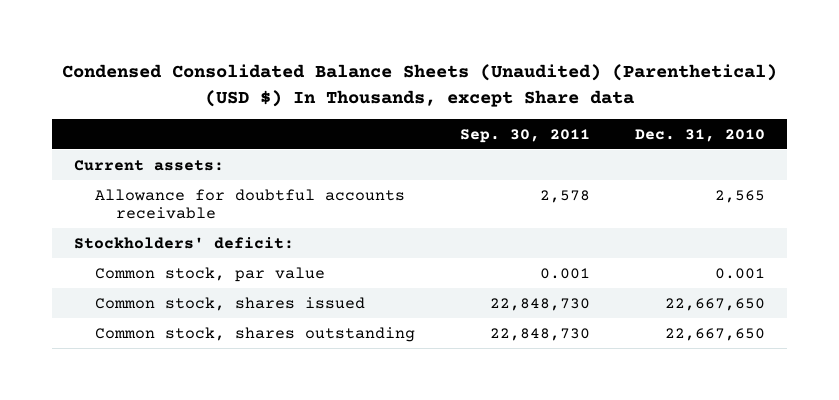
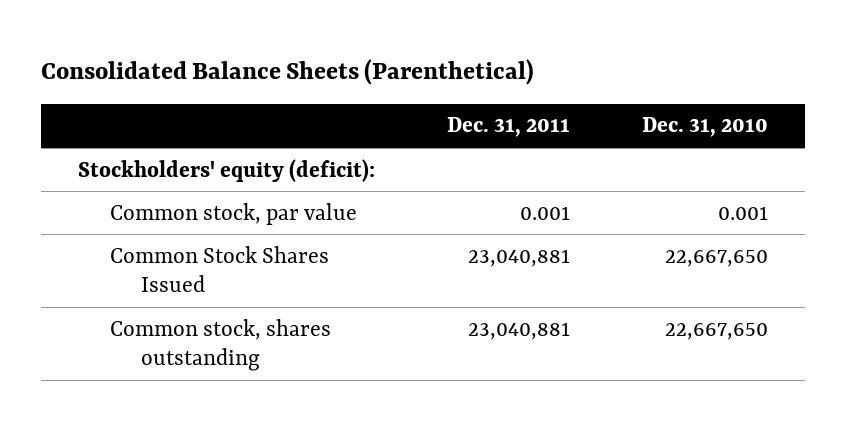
[61,64,777,107] Condensed Consolidated Balance Sheets (Unaudited) (Parenthetical) (USD $) In Thousands, except Share data -> [41,59,535,86] Consolidated Balance Sheets (Parenthetical)
[460,128,591,143] Sep. 30, 2011 -> none
none -> [447,117,571,138] Dec. 31, 2011
[74,159,225,171] Current assets: -> none
[95,188,406,220] Allowance for doubtful accounts receivable -> none
[74,236,295,249] Stockholders' deficit: -> [77,158,375,182] Stockholders' equity (deficit):
[95,296,366,311] Common stock, shares issued -> [109,245,329,293] Common Stock Shares Issued

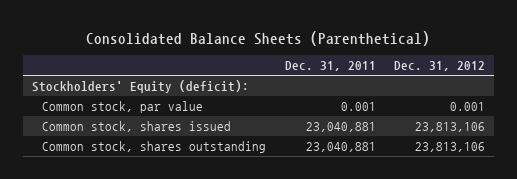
[642,117,769,138] Dec. 31, 2010 -> none
none -> [393,61,485,72] Dec. 31, 2012
[77,158,375,182] Stockholders' equity (deficit): -> [31,80,249,94] Stockholders' Equity (deficit):
[109,245,329,293] Common Stock Shares Issued -> [42,121,232,133] Common stock, shares issued

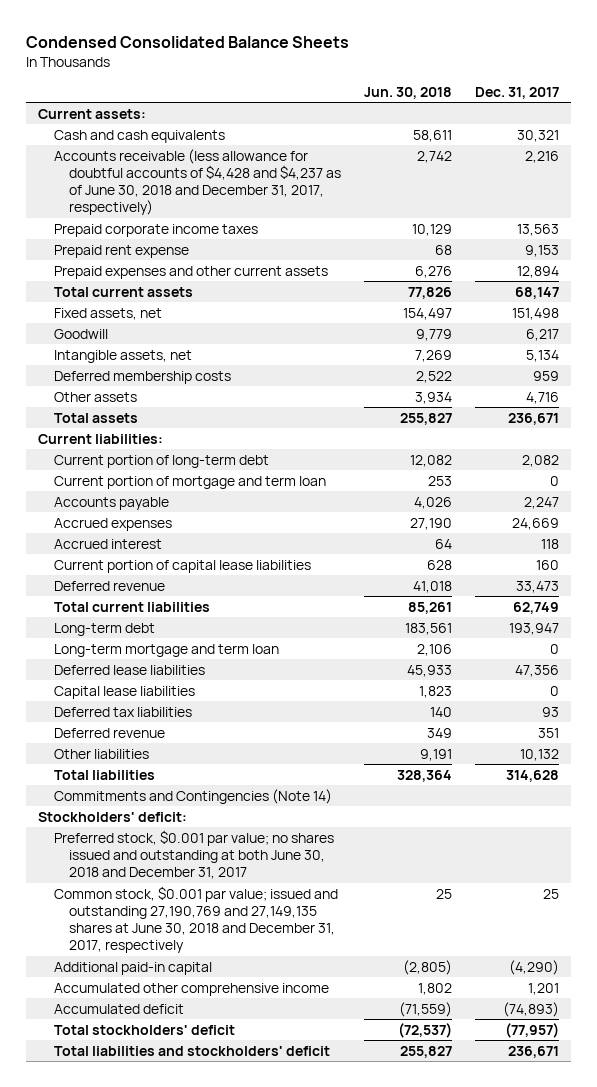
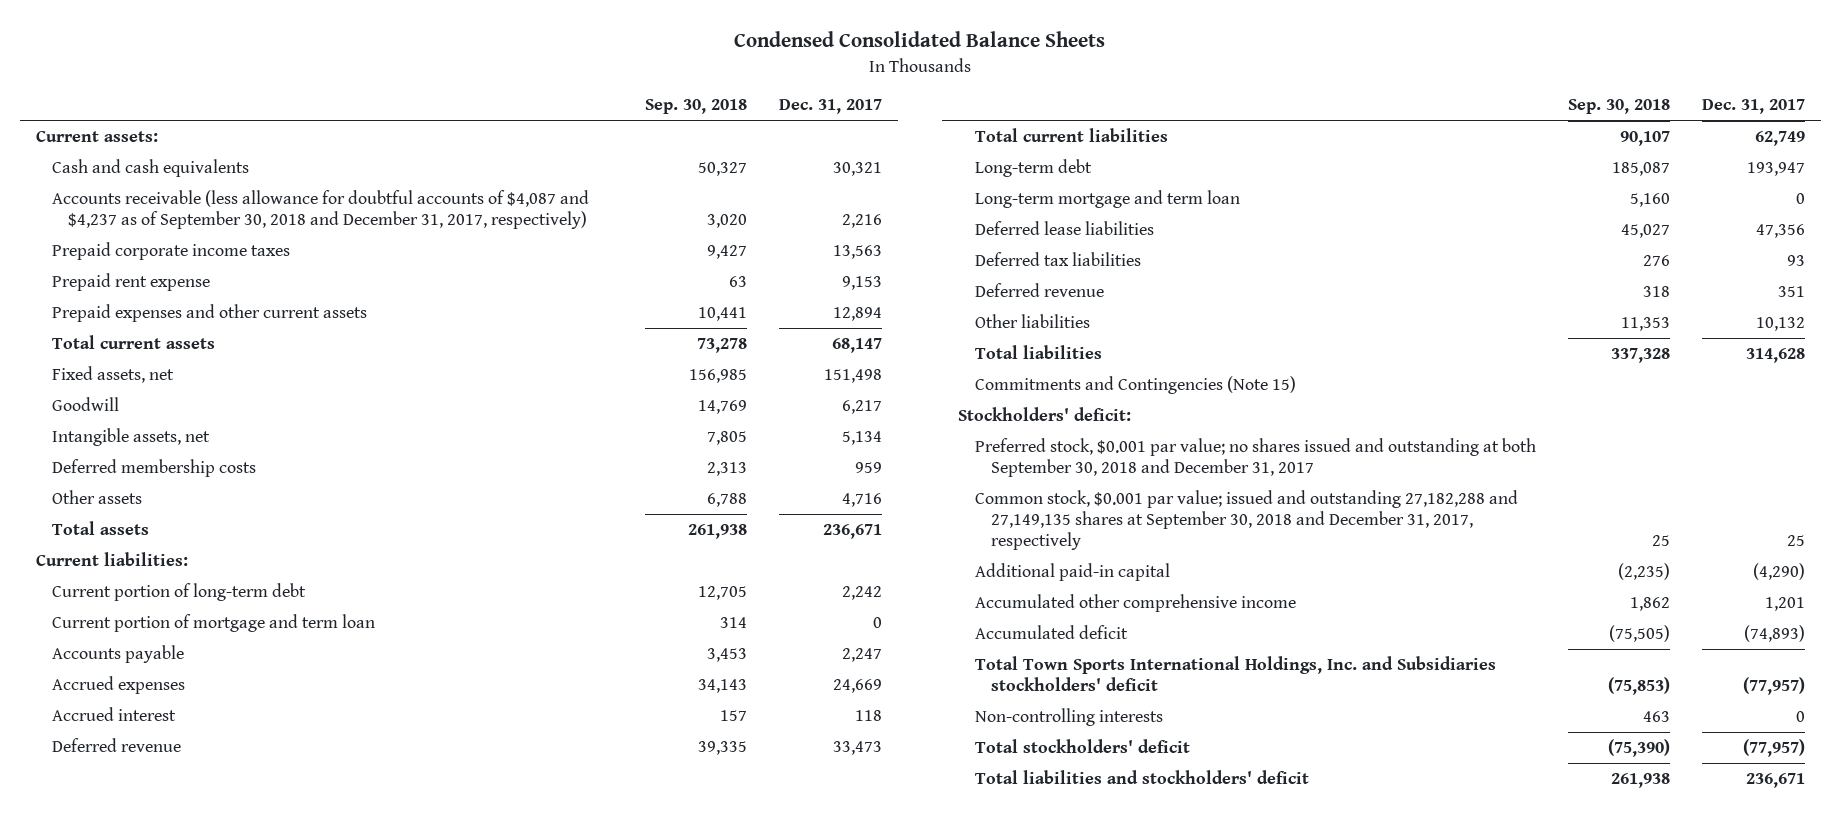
[364,86,453,99] Jun. 30, 2018 -> none
none -> [644,99,747,115] Sep. 30, 2018
[53,148,342,216] Accounts receivable (less allowance for doubtful accounts of $4,428 and $4,237 as of June 30, 2018 and December 31, 2017, respectively) -> [52,189,590,229] Accounts receivable (less allowance for doubtful accounts of $4,087 and $4,237 as of September 30, 2018 and December 31, 2017, respectively)
[522,454,560,467] 2,082 -> [841,585,882,600] 2,242
[53,559,311,573] Current portion of capital lease liabilities -> none
[53,685,195,699] Capital lease liabilities -> none
[53,788,332,804] Commitments and Contingencies (Note 14) -> [974,375,1296,394] Commitments and Contingencies (Note 15)
[53,829,334,879] Preferred stock, $0.001 par value; no shares issued and outstanding at both June 30, 2018 and December 31, 2017 -> [974,437,1536,477] Preferred stock, $0.001 par value; no shares issued and outstanding at both September 30, 2018 and December 31, 2017
[53,885,338,954] Common stock, $0.001 par value; issued and outstanding 27,190,769 and 27,149,135 shares at June 30, 2018 and December 31, 2017, respectively -> [974,489,1518,550] Common stock, $0.001 par value; issued and outstanding 27,182,288 and 27,149,135 shares at September 30, 2018 and December 31, 2017, respectively
none -> [974,655,1496,691] Total Town Sports International Holdings, Inc. and Subsidiaries stockholders' deficit
none -> [974,707,1163,726] Non-controlling interests

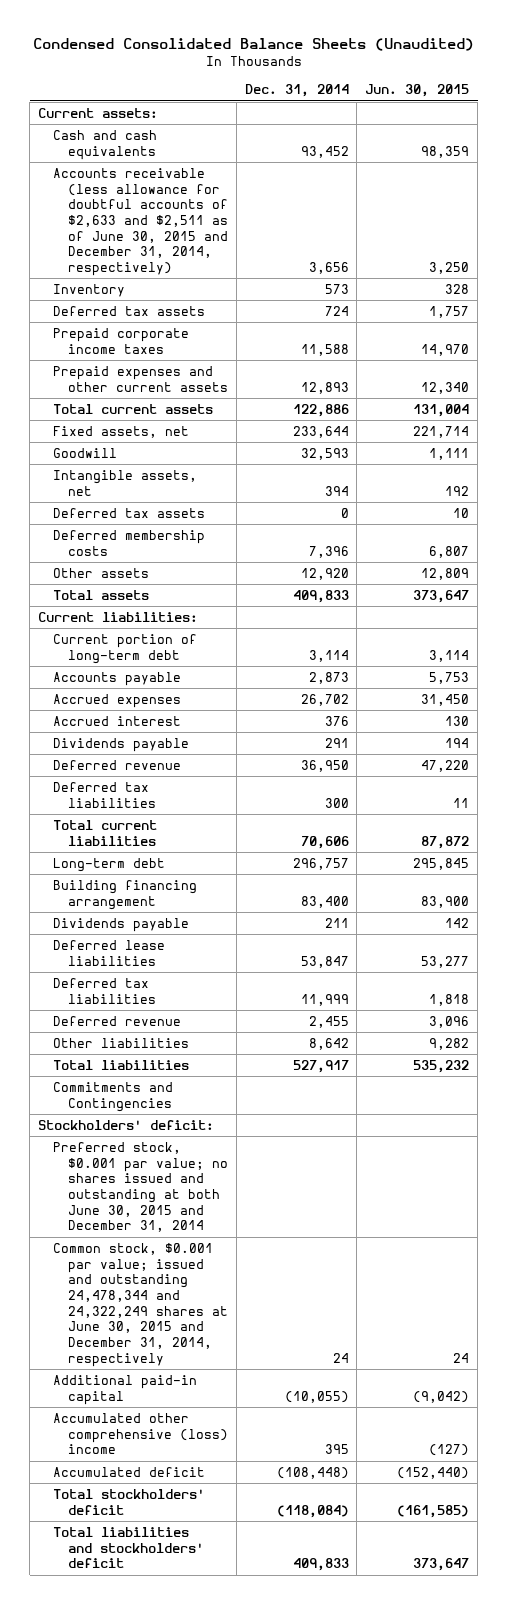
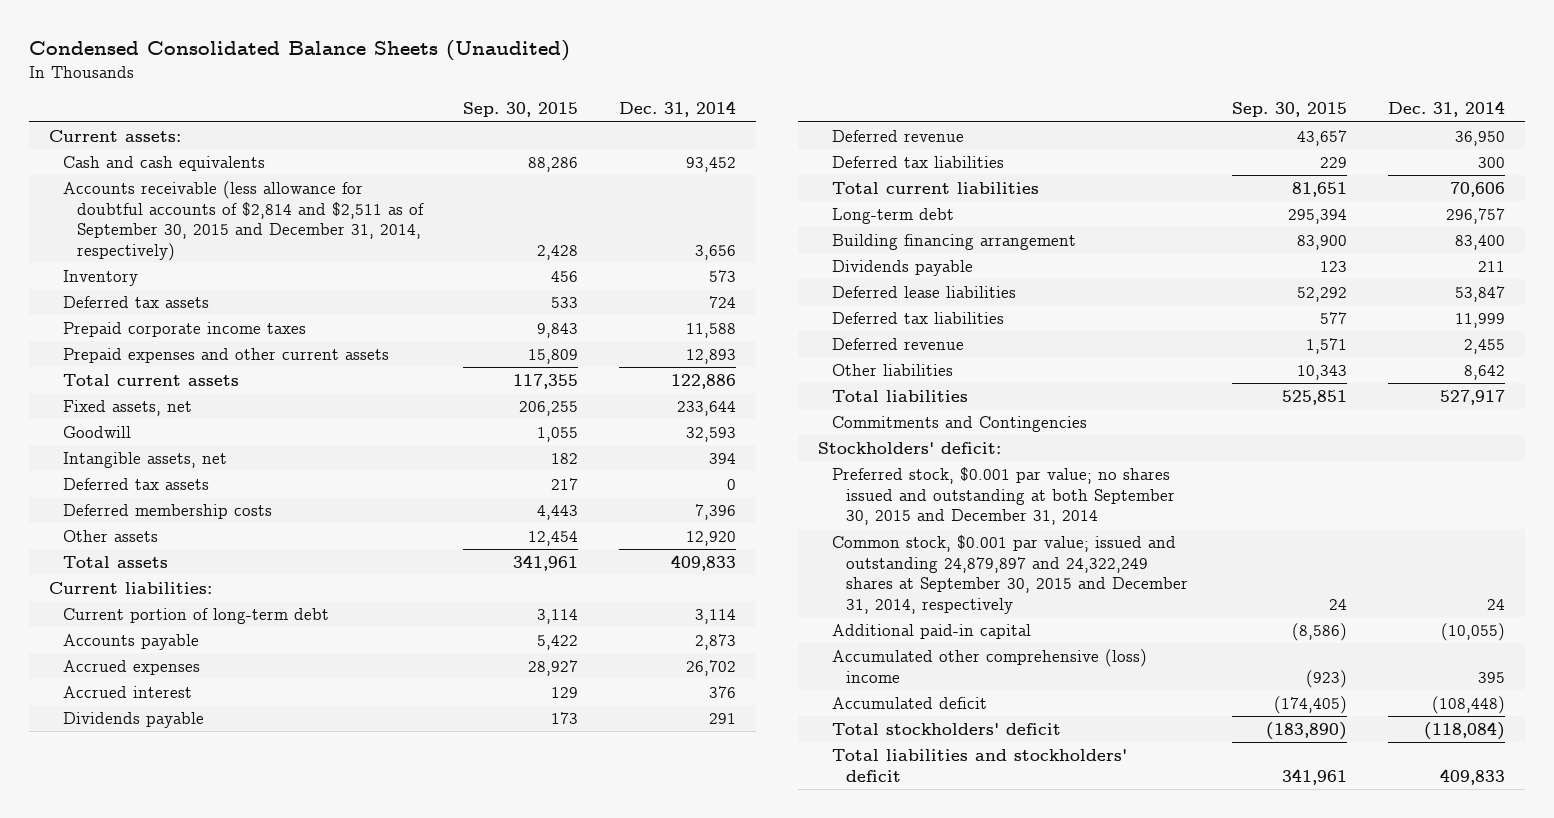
[365,83,470,97] Jun. 30, 2015 -> none
none -> [463,102,579,118] Sep. 30, 2015
[53,167,228,276] Accounts receivable (less allowance for doubtful accounts of $2,633 and $2,511 as of June 30, 2015 and December 31, 2014, respectively) -> [62,181,424,261] Accounts receivable (less allowance for doubtful accounts of $2,814 and $2,511 as of September 30, 2015 and December 31, 2014, respectively)
[53,1141,228,1233] Preferred stock, $0.001 par value; no shares issued and outstanding at both June 30, 2015 and December 31, 2014 -> [832,467,1175,526] Preferred stock, $0.001 par value; no shares issued and outstanding at both September 30, 2015 and December 31, 2014
[53,1242,228,1367] Common stock, $0.001 par value; issued and outstanding 24,478,344 and 24,322,249 shares at June 30, 2015 and December 31, 2014, respectively -> [832,535,1188,614] Common stock, $0.001 par value; issued and outstanding 24,879,897 and 24,322,249 shares at September 30, 2015 and December 31, 2014, respectively

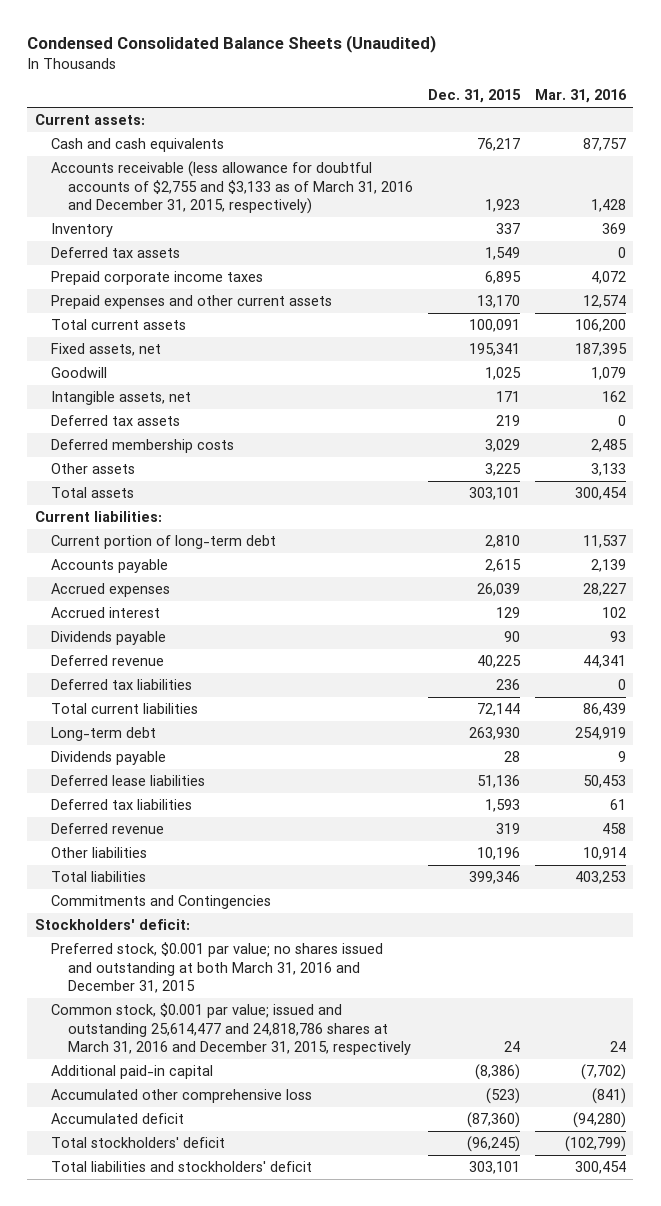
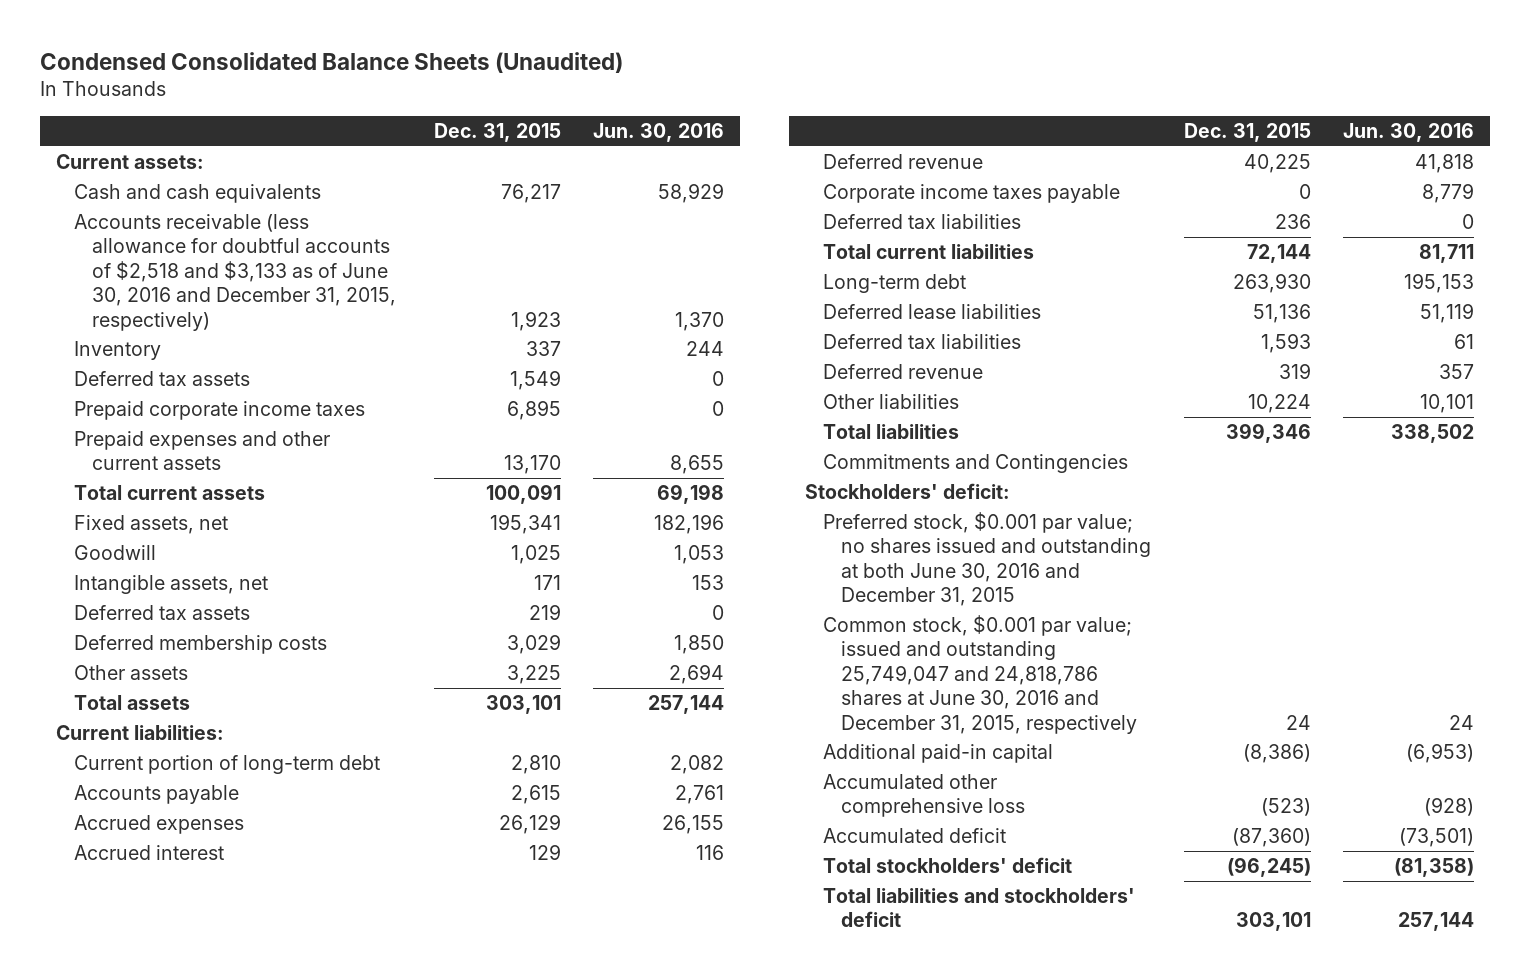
[534,89,627,104] Mar. 31, 2016 -> none
none -> [593,123,725,143] Jun. 30, 2016
[51,161,413,214] Accounts receivable (less allowance for doubtful accounts of $2,755 and $3,133 as of March 31, 2016 and December 31, 2015, respectively) -> [73,214,397,331] Accounts receivable (less allowance for doubtful accounts of $2,518 and $3,133 as of June 30, 2016 and December 31, 2015, respectively)
[476,583,520,597] 26,039 -> [499,814,562,835] 26,129
[51,631,167,646] Dividends payable -> none
none -> [823,184,1121,204] Corporate income taxes payable
[51,751,167,766] Dividends payable -> none
[476,847,520,861] 10,196 -> [1247,394,1311,414] 10,224
[51,942,384,993] Preferred stock, $0.001 par value; no shares issued and outstanding at both March 31, 2016 and December 31, 2015 -> [823,512,1152,607] Preferred stock, $0.001 par value; no shares issued and outstanding at both June 30, 2016 and December 31, 2015
[51,1003,411,1055] Common stock, $0.001 par value; issued and outstanding 25,614,477 and 24,818,786 shares at March 31, 2016 and December 31, 2015, respectively -> [823,615,1138,734] Common stock, $0.001 par value; issued and outstanding 25,749,047 and 24,818,786 shares at June 30, 2016 and December 31, 2015, respectively

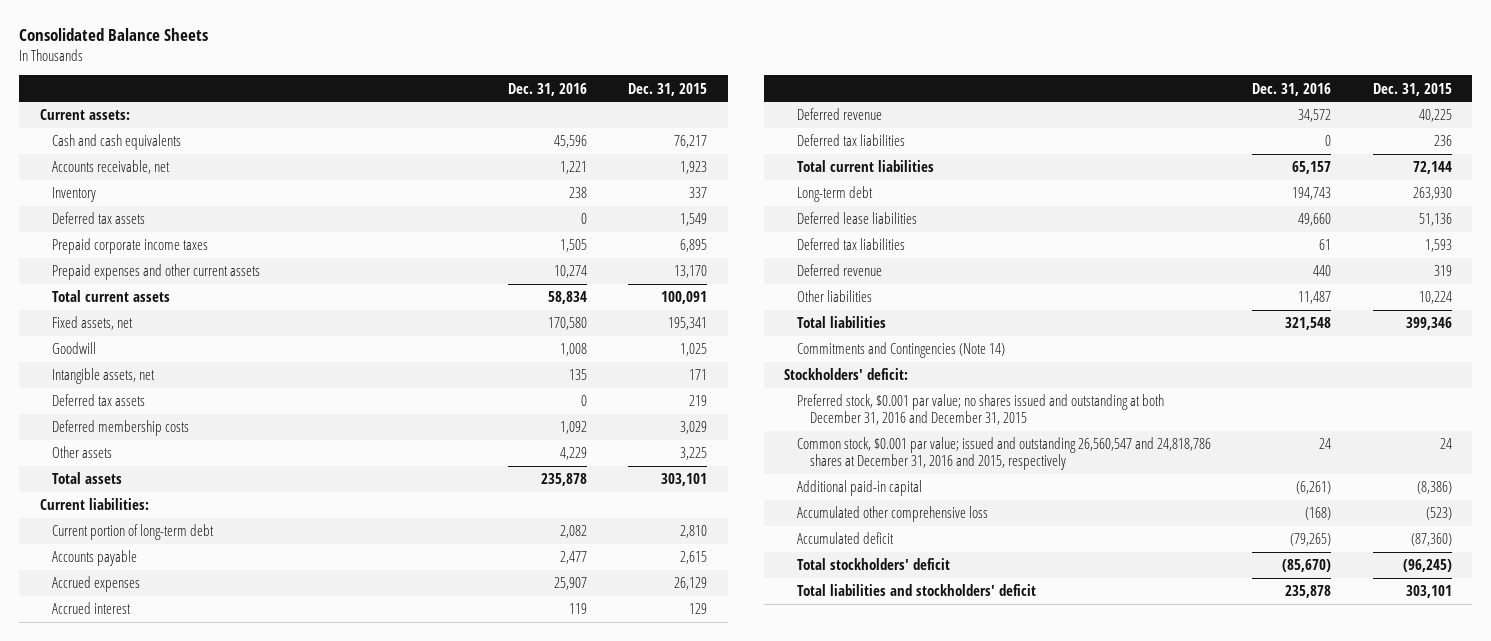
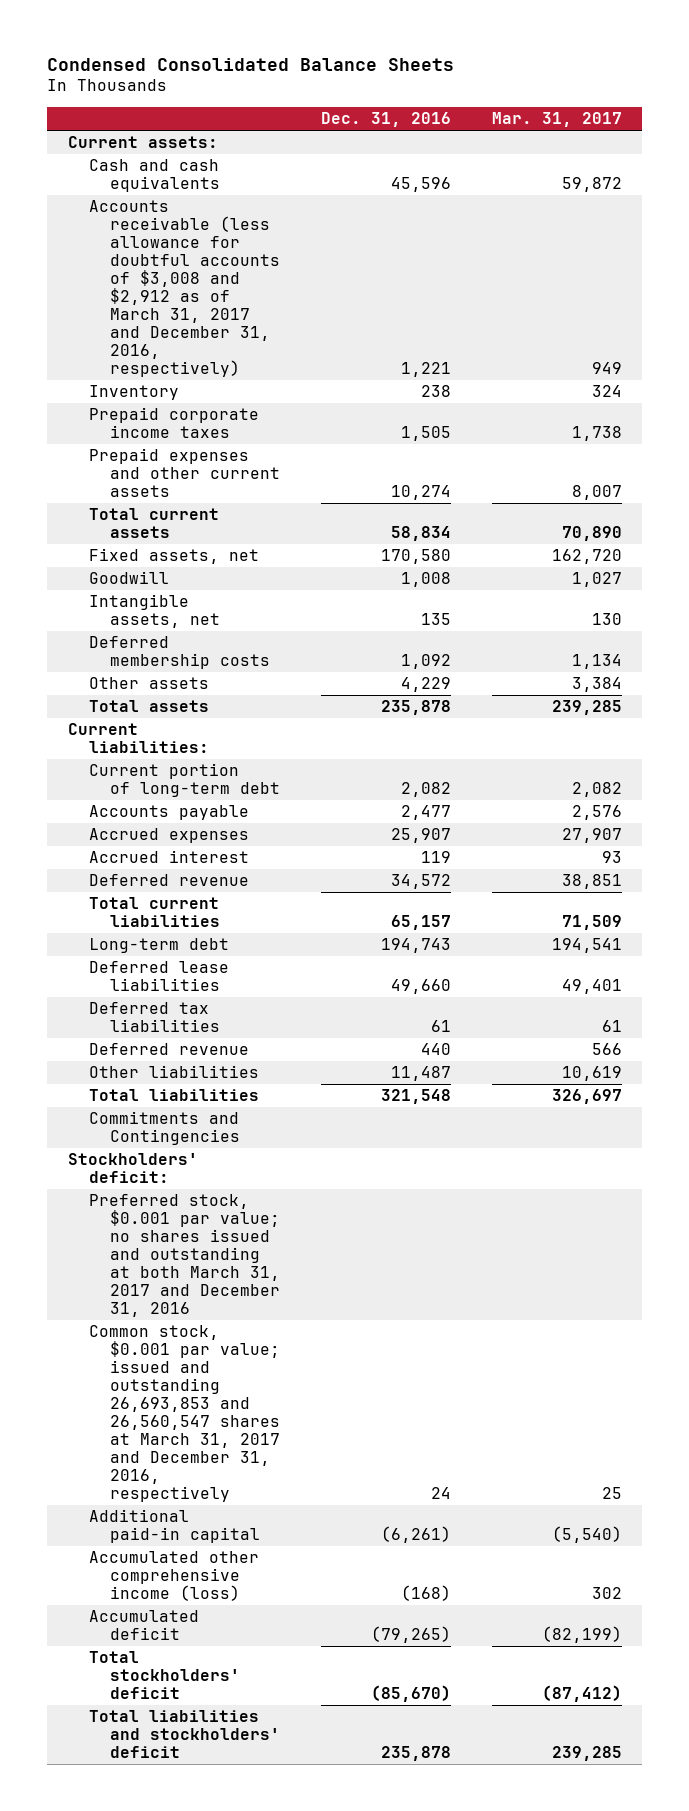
[18,28,208,42] Consolidated Balance Sheets -> [47,57,455,71] Condensed Consolidated Balance Sheets
[627,82,707,96] Dec. 31, 2015 -> none
none -> [491,111,622,127] Mar. 31, 2017
[52,160,171,175] Accounts receivable, net -> [88,200,280,377] Accounts receivable (less allowance for doubtful accounts of $3,008 and $2,912 as of March 31, 2017 and December 31, 2016, respectively)
[52,212,146,225] Deferred tax assets -> none
[52,394,146,407] Deferred tax assets -> none
[797,134,906,147] Deferred tax liabilities -> none
[797,342,1006,359] Commitments and Contingencies (Note 14) -> [88,1111,240,1146] Commitments and Contingencies
[797,394,1165,426] Preferred stock, $0.001 par value; no shares issued and outstanding at both December 31, 2016 and December 31, 2015 -> [88,1194,280,1318] Preferred stock, $0.001 par value; no shares issued and outstanding at both March 31, 2017 and December 31, 2016
[797,437,1212,471] Common stock, $0.001 par value; issued and outstanding 26,560,547 and 24,818,786 shares at December 31, 2016 and 2015, respectively -> [88,1325,280,1502] Common stock, $0.001 par value; issued and outstanding 26,693,853 and 26,560,547 shares at March 31, 2017 and December 31, 2016, respectively
[797,506,989,523] Accumulated other comprehensive loss -> [88,1551,259,1602] Accumulated other comprehensive income (loss)

